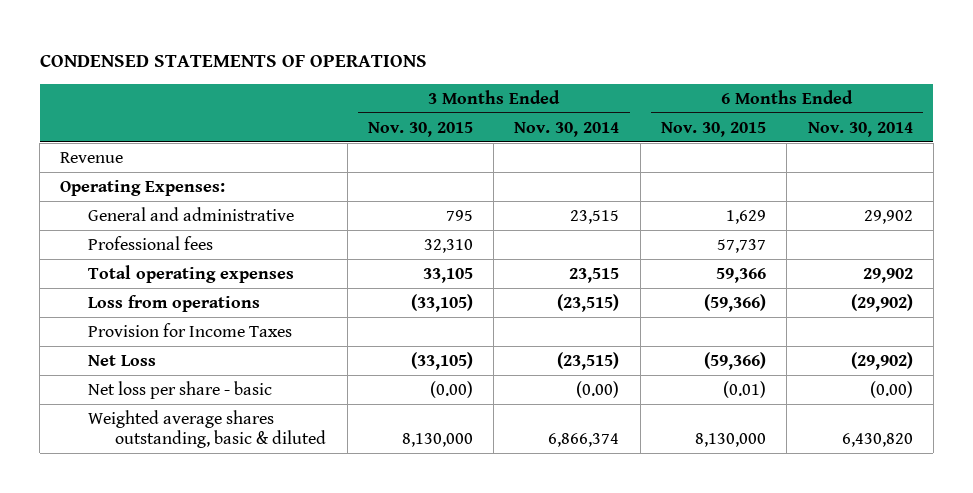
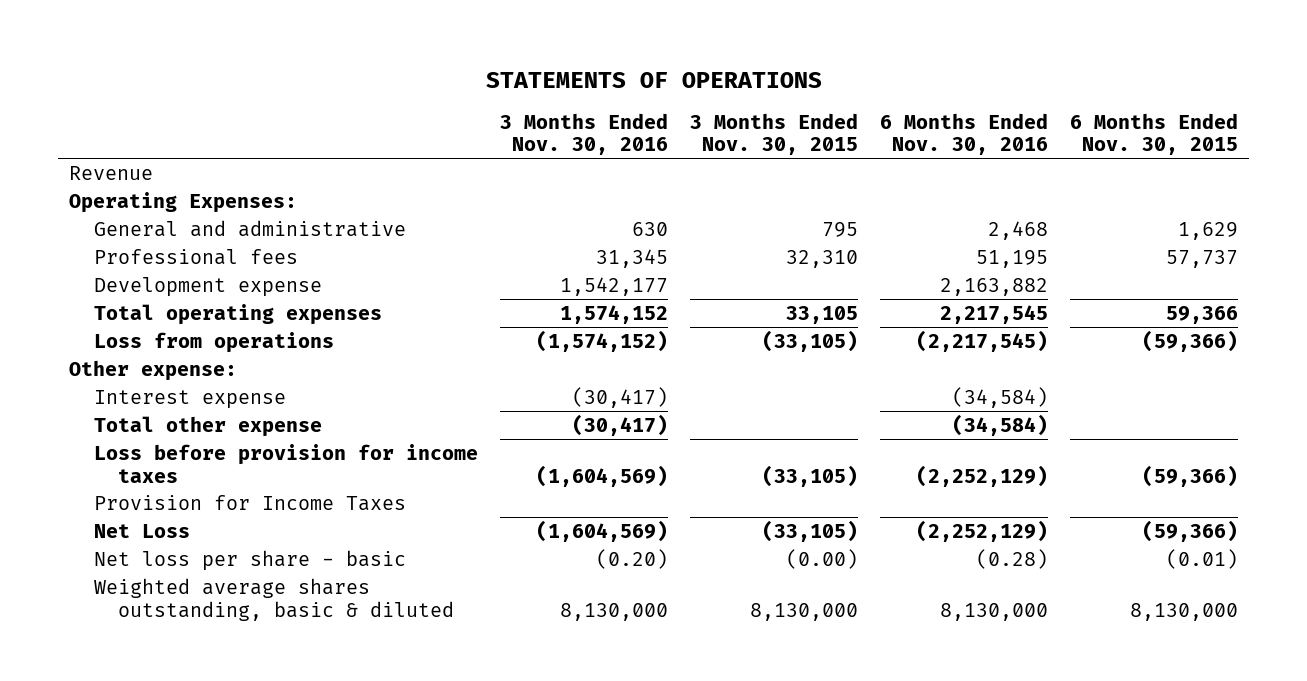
[39,53,427,67] CONDENSED STATEMENTS OF OPERATIONS -> [485,72,822,89] STATEMENTS OF OPERATIONS
[514,121,620,137] Nov. 30, 2014 -> none
[807,121,913,137] Nov. 30, 2014 -> none
none -> [499,112,668,156] 3 Months Ended Nov. 30, 2016
none -> [880,112,1049,156] 6 Months Ended Nov. 30, 2016
none -> [93,276,322,297] Development expense
none -> [68,359,237,381] Other expense:
none -> [93,389,286,409] Interest expense
none -> [93,415,322,437] Total other expense
none -> [93,443,478,483] Loss before provision for income taxes

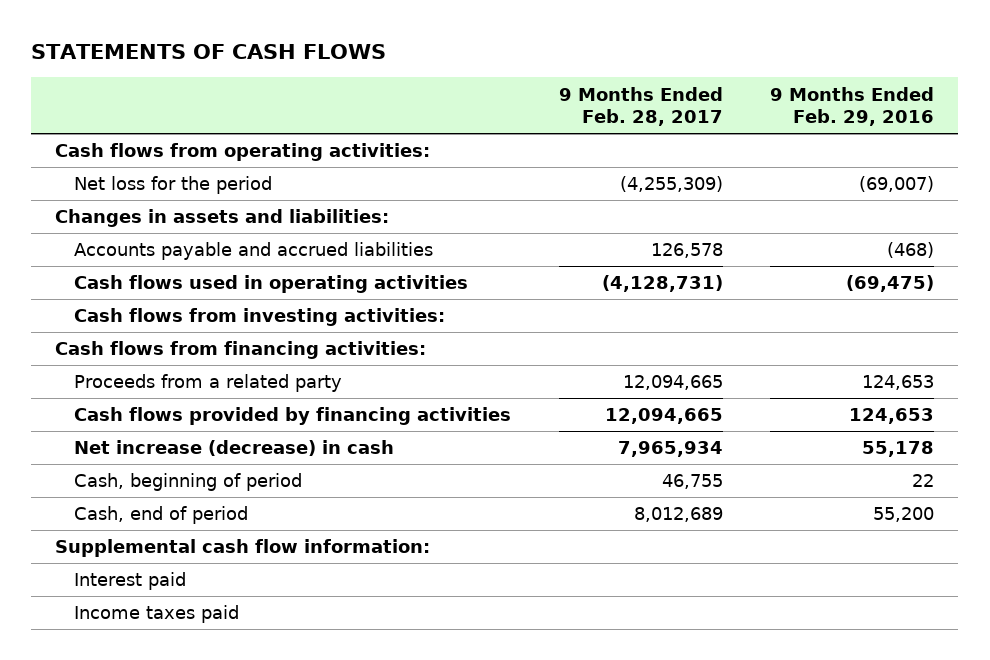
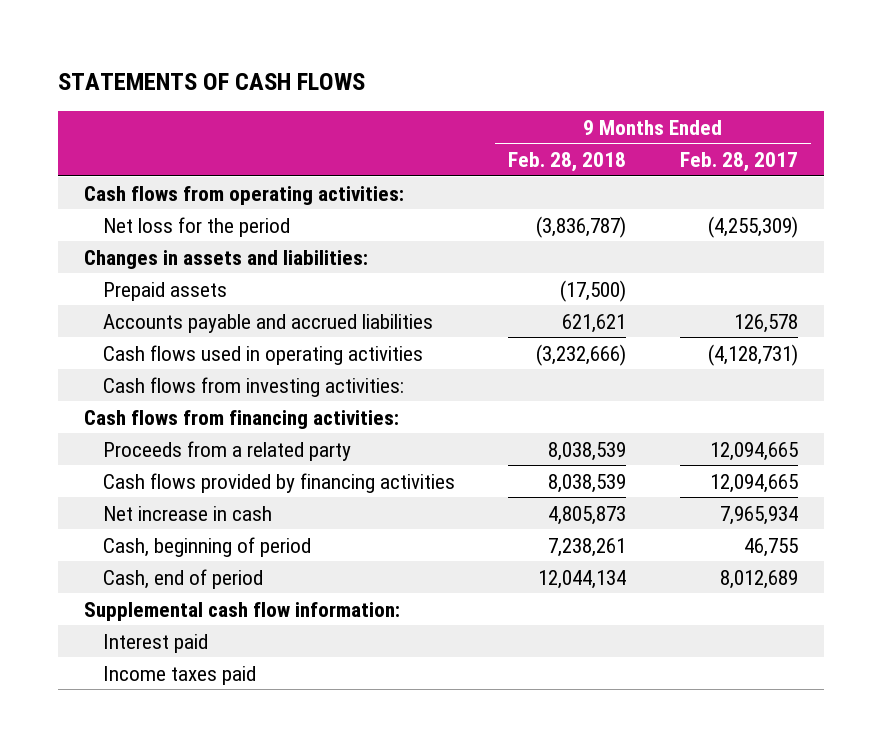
[770,86,935,127] 9 Months Ended Feb. 29, 2016 -> none
none -> [508,152,627,173] Feb. 28, 2018
none -> [103,281,228,301] Prepaid assets
[73,440,394,457] Net increase (decrease) in cash -> [103,505,273,521] Net increase in cash

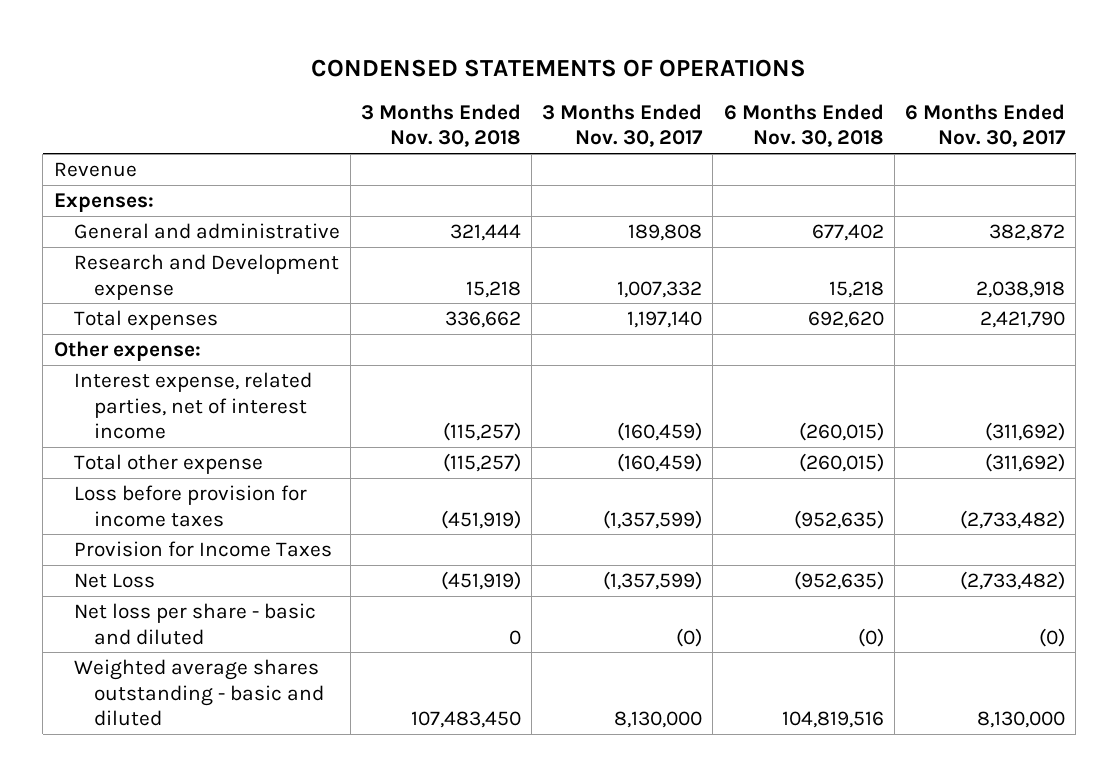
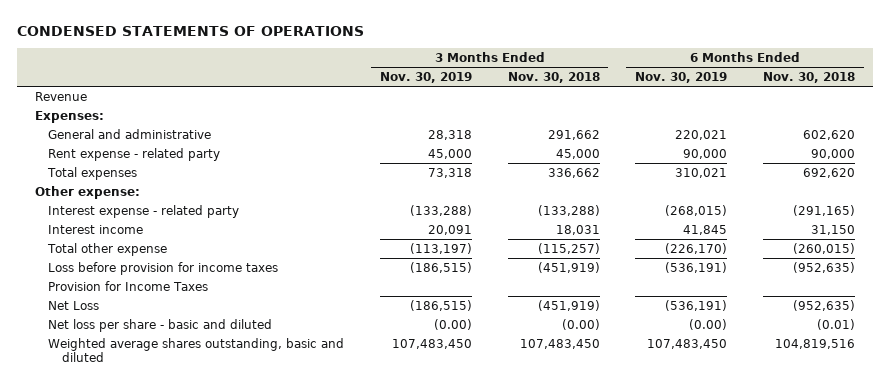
[542,103,704,148] 3 Months Ended Nov. 30, 2017 -> none
[904,103,1066,148] 6 Months Ended Nov. 30, 2017 -> none
none -> [379,72,472,84] Nov. 30, 2019
none -> [635,72,728,84] Nov. 30, 2019
[73,253,339,300] Research and Development expense -> none
[450,223,522,241] 321,444 -> [547,130,600,141] 291,662
[811,223,884,241] 677,402 -> [802,130,855,141] 602,620
none -> [48,148,221,162] Rent expense - related party
none -> [48,205,240,219] Interest expense - related party
[73,371,312,440] Interest expense, related parties, net of interest income -> [48,225,144,235] Interest income
[443,422,522,442] (115,257) -> [555,225,600,236] 18,031
[798,422,884,442] (260,015) -> [810,225,855,236] 31,150
[509,629,522,645] 0 -> [561,319,600,331] (0.00)
[857,627,884,647] (0) -> [816,319,855,331] (0.01)
[73,658,324,727] Weighted average shares outstanding - basic and diluted -> [48,338,345,363] Weighted average shares outstanding, basic and diluted

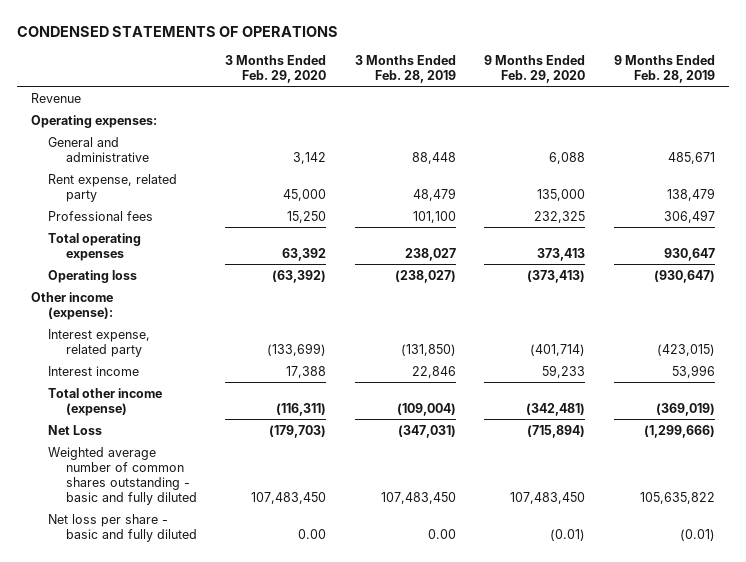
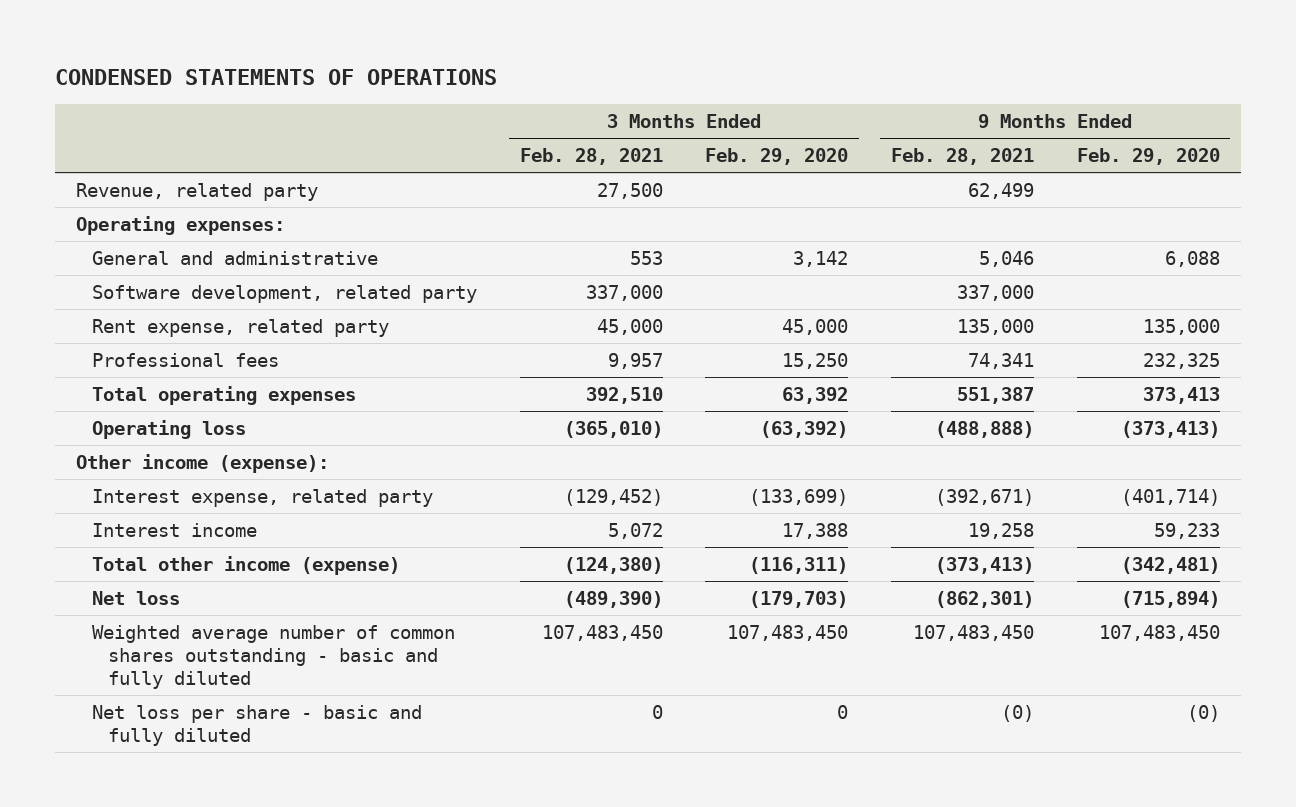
[354,54,456,83] 3 Months Ended Feb. 28, 2019 -> none
[613,54,715,83] 9 Months Ended Feb. 28, 2019 -> none
none -> [519,148,663,166] Feb. 28, 2021
none -> [891,148,1035,166] Feb. 28, 2021
[31,92,82,103] Revenue -> [76,183,319,202] Revenue, related party
none -> [92,285,478,304] Software development, related party
[48,424,103,435] Net Loss -> [92,591,181,606] Net loss
[298,528,327,539] 0.00 -> [837,705,849,720] 0
[550,528,586,541] (0.01) -> [1186,705,1220,723] (0)

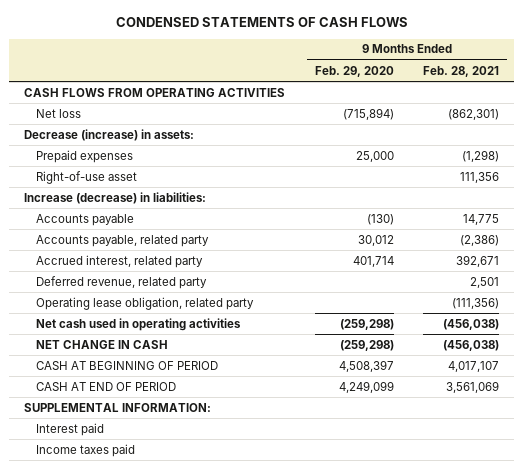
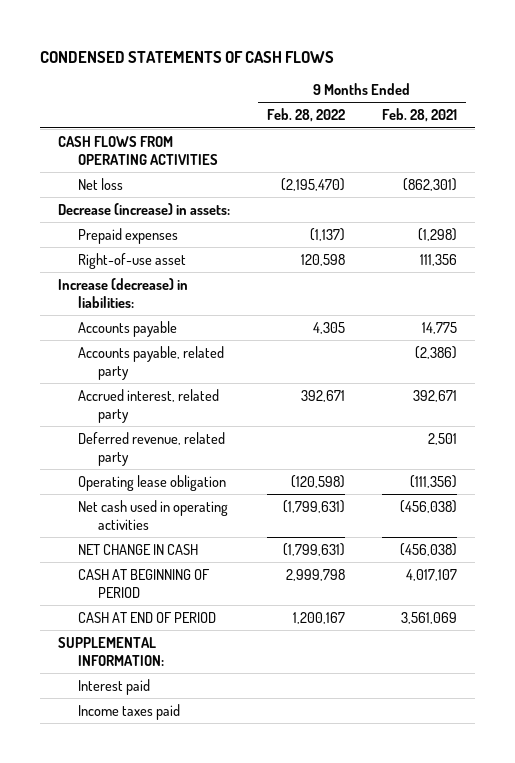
[314,65,394,77] Feb. 29, 2020 -> none
none -> [267,108,346,123] Feb. 28, 2022
[36,296,255,310] Operating lease obligation, related party -> [78,474,227,491] Operating lease obligation

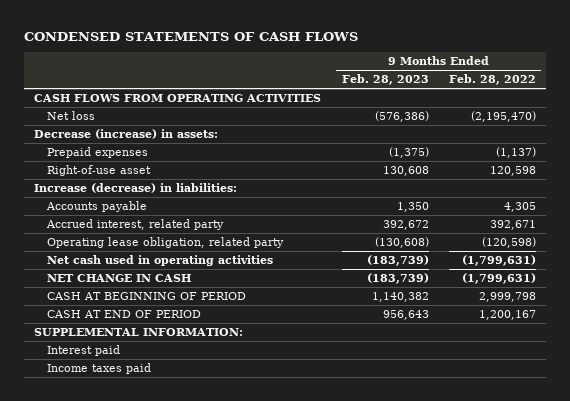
[381,108,457,123] Feb. 28, 2021 -> none
none -> [341,74,429,86] Feb. 28, 2023
[78,345,225,380] Accounts payable, related party -> none
[78,431,226,466] Deferred revenue, related party -> none
[78,474,227,491] Operating lease obligation -> [47,237,285,249] Operating lease obligation, related party

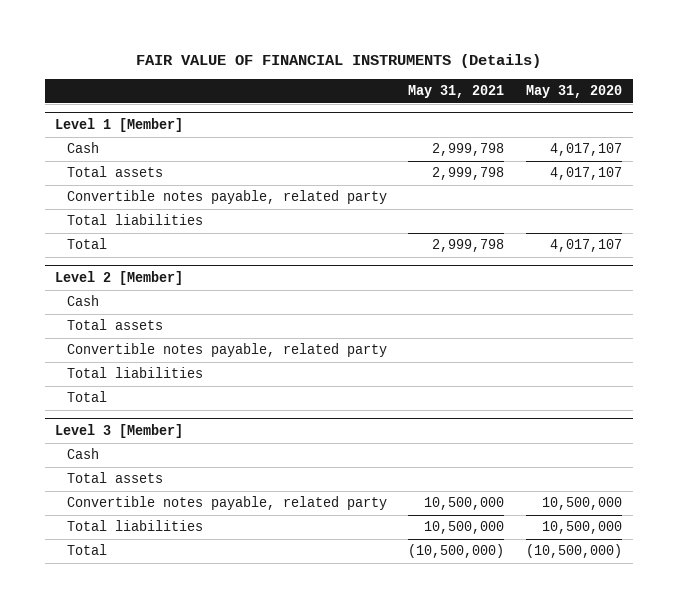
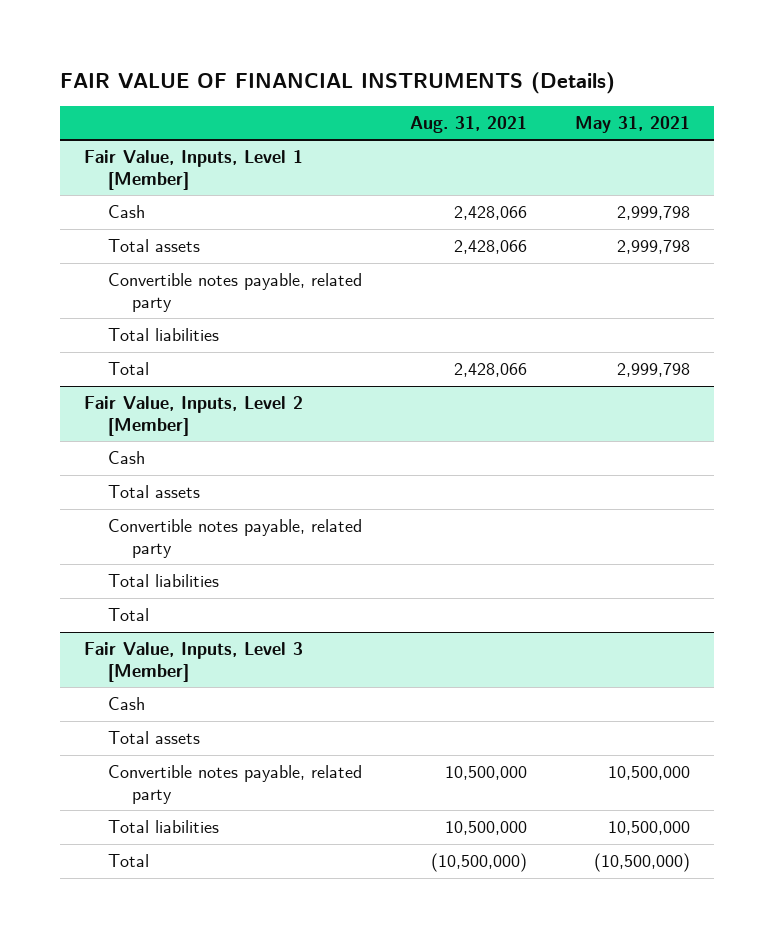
[526,85,623,99] May 31, 2020 -> none
none -> [410,115,528,133] Aug. 31, 2021
[55,117,184,132] Level 1 [Member] -> [84,150,304,190] Fair Value, Inputs, Level 1 [Member]
[55,270,184,285] Level 2 [Member] -> [84,396,304,436] Fair Value, Inputs, Level 2 [Member]
[55,423,184,438] Level 3 [Member] -> [84,642,304,682] Fair Value, Inputs, Level 3 [Member]

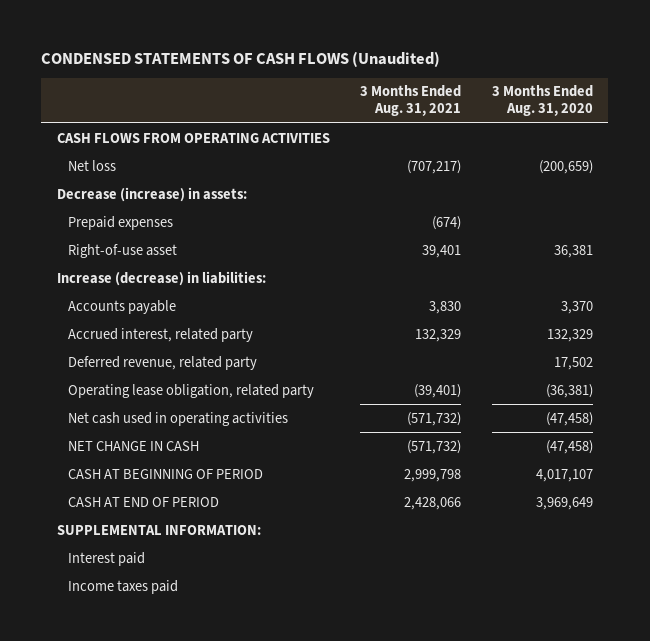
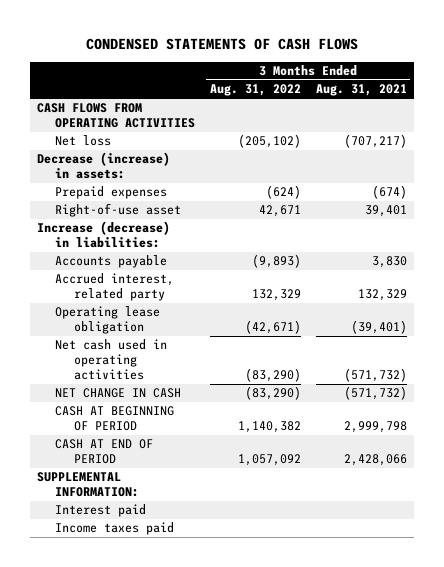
[41,50,441,67] CONDENSED STATEMENTS OF CASH FLOWS (Unaudited) -> [85,38,358,51] CONDENSED STATEMENTS OF CASH FLOWS
[491,85,593,117] 3 Months Ended Aug. 31, 2020 -> none
none -> [210,84,302,97] Aug. 31, 2022
[68,355,258,370] Deferred revenue, related party -> none
[68,383,315,398] Operating lease obligation, related party -> [55,306,161,335] Operating lease obligation

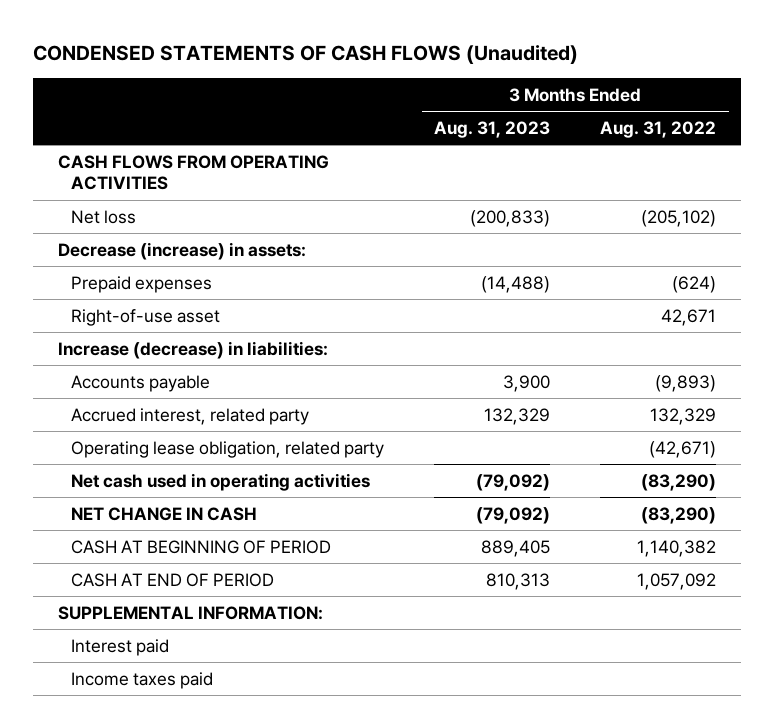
[85,38,358,51] CONDENSED STATEMENTS OF CASH FLOWS -> [33,45,579,65] CONDENSED STATEMENTS OF CASH FLOWS (Unaudited)
[315,84,407,97] Aug. 31, 2021 -> none
none -> [434,120,551,138] Aug. 31, 2023
[55,306,161,335] Operating lease obligation -> [71,440,385,458] Operating lease obligation, related party

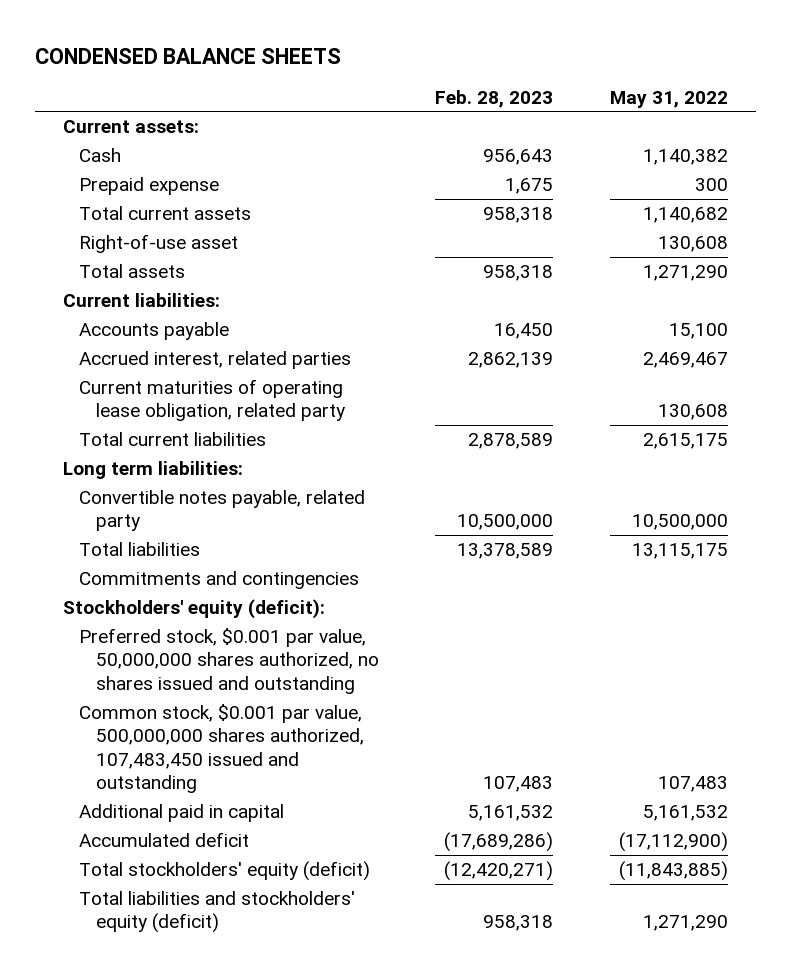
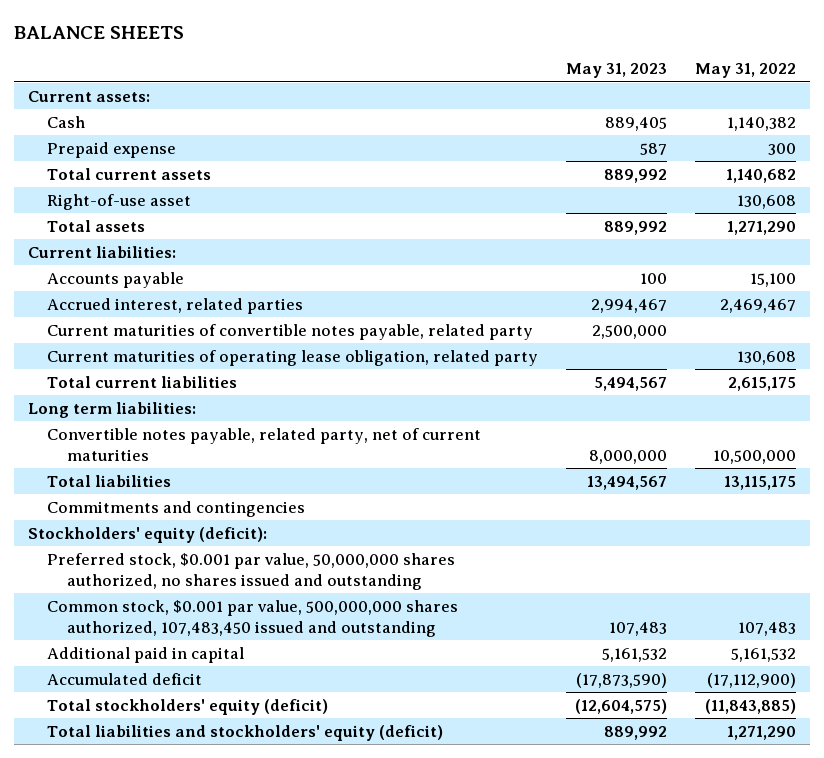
[34,47,341,64] CONDENSED BALANCE SHEETS -> [13,26,184,40] BALANCE SHEETS
[435,89,554,108] Feb. 28, 2023 -> none
none -> [566,63,668,79] May 31, 2023
none -> [47,323,534,340] Current maturities of convertible notes payable, related party
[79,489,366,532] Convertible notes payable, related party -> [47,427,482,461] Convertible notes payable, related party, net of current maturities

